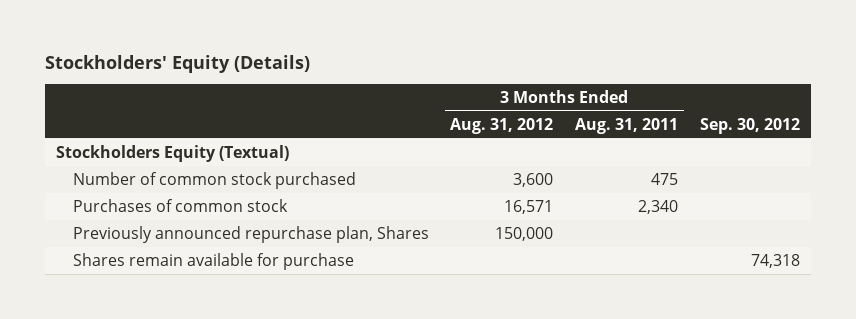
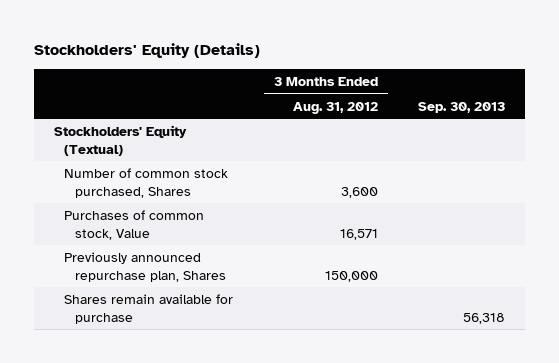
[575,117,679,134] Aug. 31, 2011 -> none
[700,117,801,134] Sep. 30, 2012 -> none
none -> [418,101,506,113] Sep. 30, 2013
[55,144,289,162] Stockholders Equity (Textual) -> [53,125,187,156] Stockholders' Equity (Textual)
[72,171,356,189] Number of common stock purchased -> [64,168,229,198] Number of common stock purchased, Shares
[72,198,288,212] Purchases of common stock -> [64,210,205,240] Purchases of common stock, Value

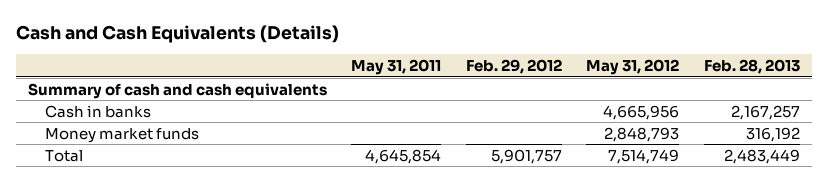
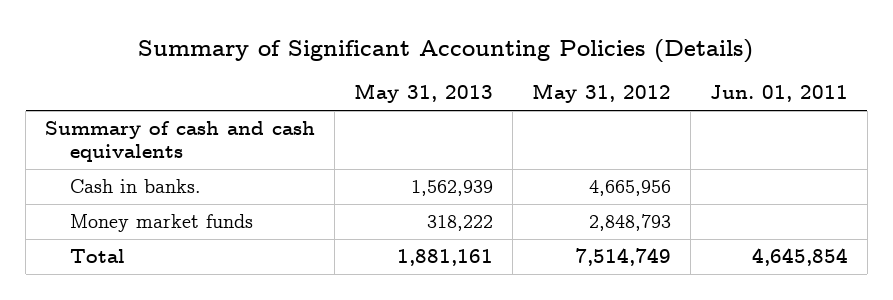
[15,25,339,44] Cash and Cash Equivalents (Details) -> [138,38,754,63] Summary of Significant Accounting Policies (Details)
[351,59,442,76] May 31, 2011 -> none
[465,59,562,75] Feb. 29, 2012 -> none
[703,59,800,75] Feb. 28, 2013 -> none
none -> [354,83,494,104] May 31, 2013
none -> [709,85,848,103] Jun. 01, 2011
[44,104,151,118] Cash in banks -> [69,179,201,194] Cash in banks.

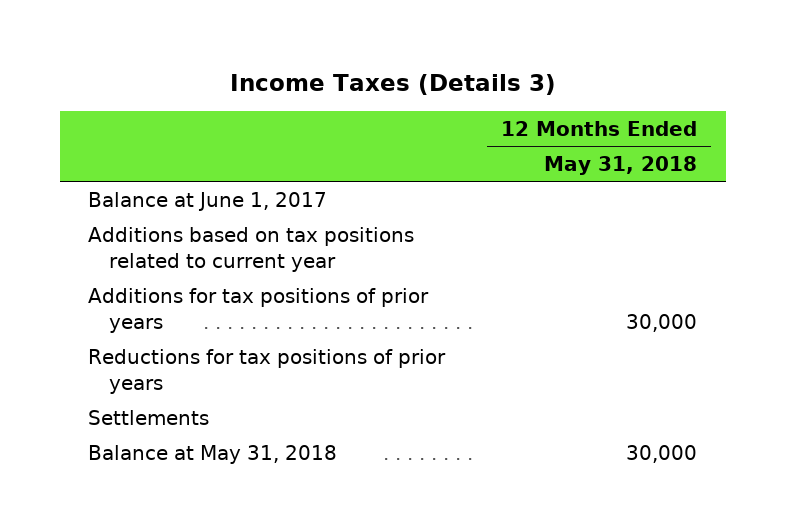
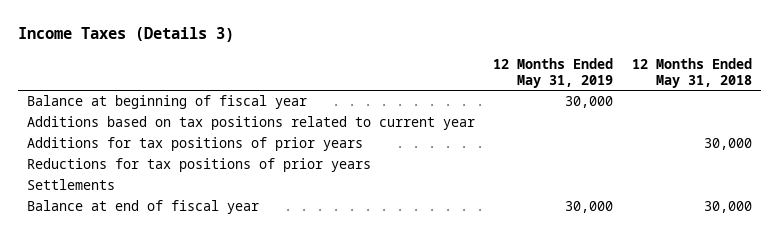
none -> [493,57,614,88] 12 Months Ended May 31, 2019
[87,191,327,211] Balance at June 1, 2017 -> [27,95,308,110] Balance at beginning of fiscal year
[87,444,337,464] Balance at May 31, 2018 -> [27,200,260,215] Balance at end of fiscal year

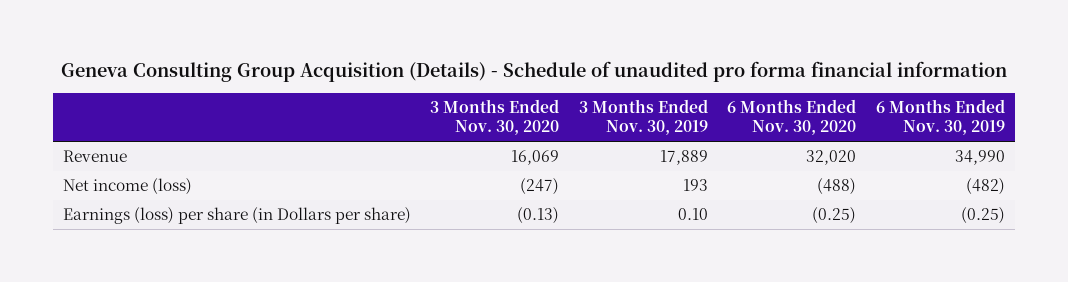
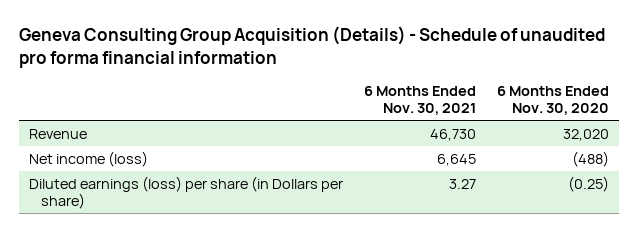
[430,99,560,136] 3 Months Ended Nov. 30, 2020 -> none
[578,99,708,136] 3 Months Ended Nov. 30, 2019 -> none
[875,99,1005,136] 6 Months Ended Nov. 30, 2019 -> none
none -> [363,86,476,116] 6 Months Ended Nov. 30, 2021
[62,207,411,225] Earnings (loss) per share (in Dollars per share) -> [29,175,344,209] Diluted earnings (loss) per share (in Dollars per share)

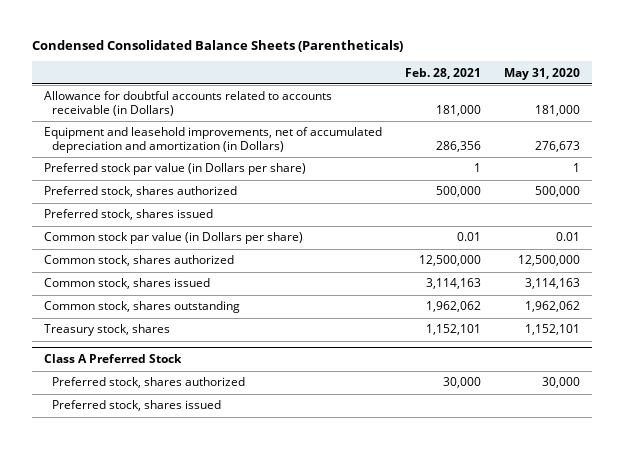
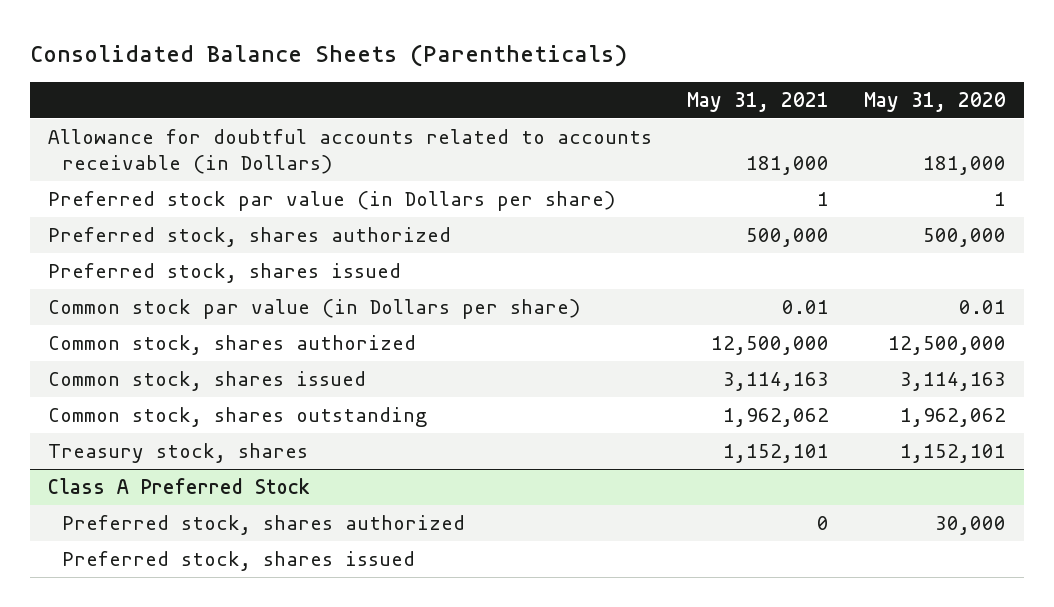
[32,39,404,52] Condensed Consolidated Balance Sheets (Parentheticals) -> [29,43,627,67] Consolidated Balance Sheets (Parentheticals)
[405,67,482,79] Feb. 28, 2021 -> none
none -> [686,91,829,112] May 31, 2021
[43,127,382,154] Equipment and leasehold improvements, net of accumulated depreciation and amortization (in Dollars) -> none

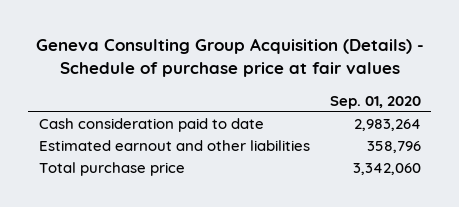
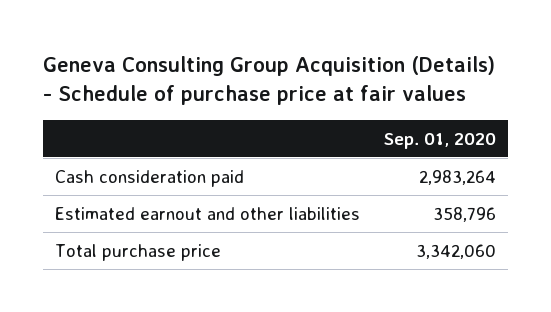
[38,118,264,133] Cash consideration paid to date -> [55,169,245,187] Cash consideration paid

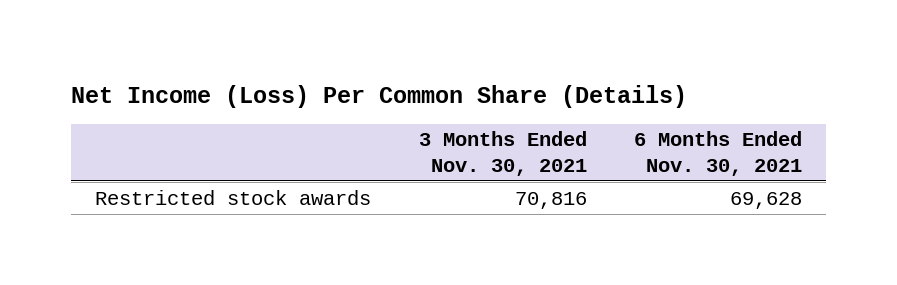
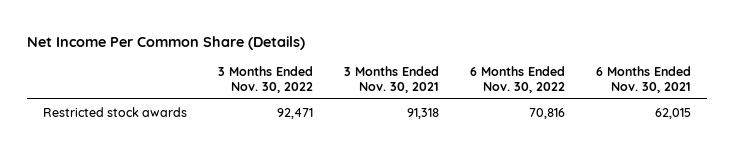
[71,85,688,109] Net Income (Loss) Per Common Share (Details) -> [27,35,306,50] Net Income Per Common Share (Details)
none -> [217,66,313,94] 3 Months Ended Nov. 30, 2022
none -> [469,66,565,94] 6 Months Ended Nov. 30, 2022
[514,191,587,209] 70,816 -> [406,107,439,119] 91,318
[730,191,803,209] 69,628 -> [655,107,692,119] 62,015

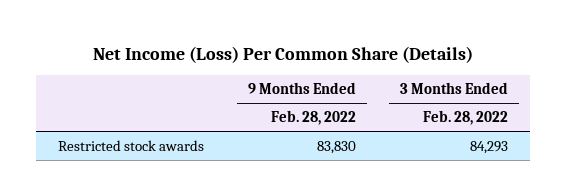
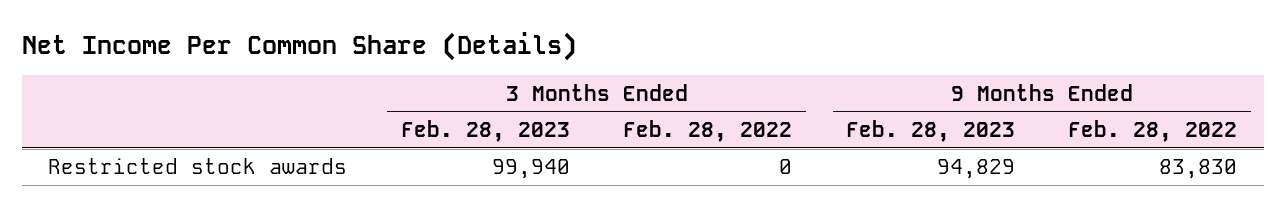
[93,45,474,63] Net Income (Loss) Per Common Share (Details) -> [21,32,577,62] Net Income Per Common Share (Details)
none -> [400,120,570,143] Feb. 28, 2023
none -> [845,120,1015,143] Feb. 28, 2023
[470,141,509,155] 84,293 -> [779,159,793,175] 0

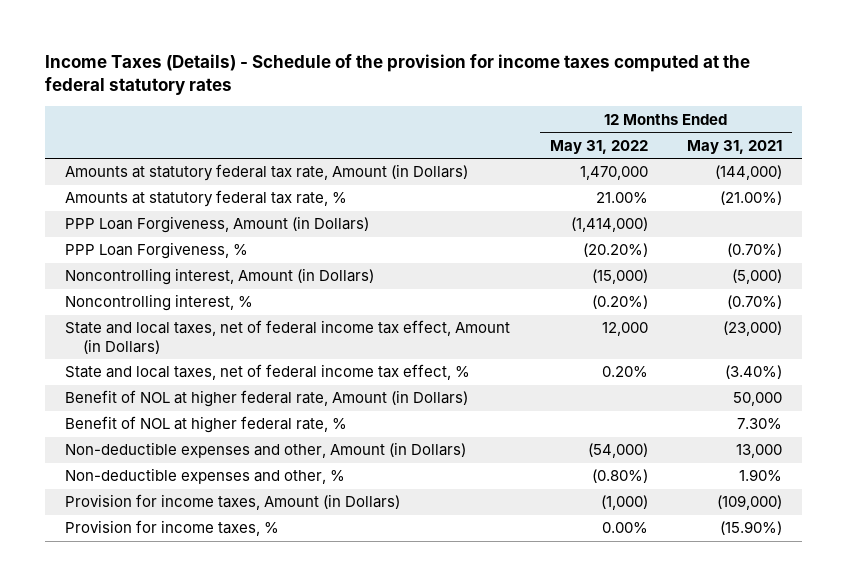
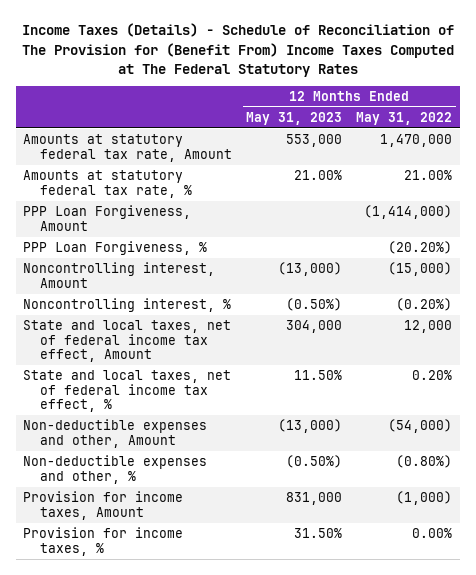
[44,54,750,96] Income Taxes (Details) - Schedule of the provision for income taxes computed at the federal statutory rates -> [21,23,454,77] Income Taxes (Details) - Schedule of Reconciliation of The Provision for (Benefit From) Income Taxes Computed at The Federal Statutory Rates
[687,139,783,154] May 31, 2021 -> none
none -> [246,111,343,125] May 31, 2023
[64,164,468,182] Amounts at statutory federal tax rate, Amount (in Dollars) -> [23,133,233,162] Amounts at statutory federal tax rate, Amount
[64,216,369,234] PPP Loan Forgiveness, Amount (in Dollars) -> [23,204,192,231] PPP Loan Forgiveness, Amount
[64,268,374,286] Noncontrolling interest, Amount (in Dollars) -> [23,261,216,288] Noncontrolling interest, Amount
[64,320,510,354] State and local taxes, net of federal income tax effect, Amount (in Dollars) -> [23,319,232,363] State and local taxes, net of federal income tax effect, Amount
[64,390,468,408] Benefit of NOL at higher federal rate, Amount (in Dollars) -> none
[64,416,347,434] Benefit of NOL at higher federal rate, % -> none
[64,442,466,459] Non-deductible expenses and other, Amount (in Dollars) -> [23,418,208,448] Non-deductible expenses and other, Amount
[64,494,400,511] Provision for income taxes, Amount (in Dollars) -> [23,490,184,520] Provision for income taxes, Amount

